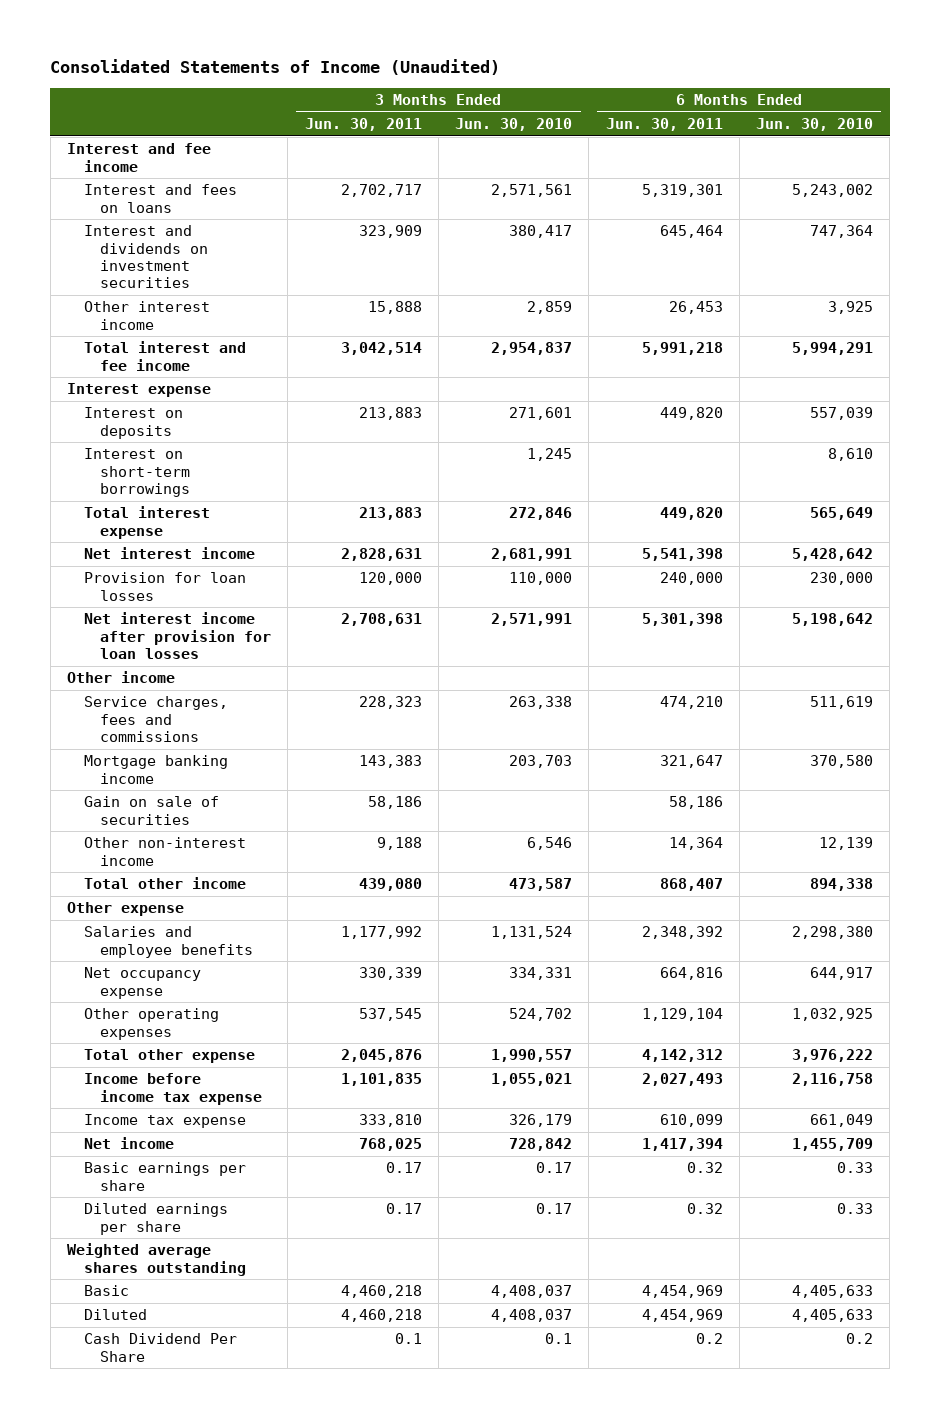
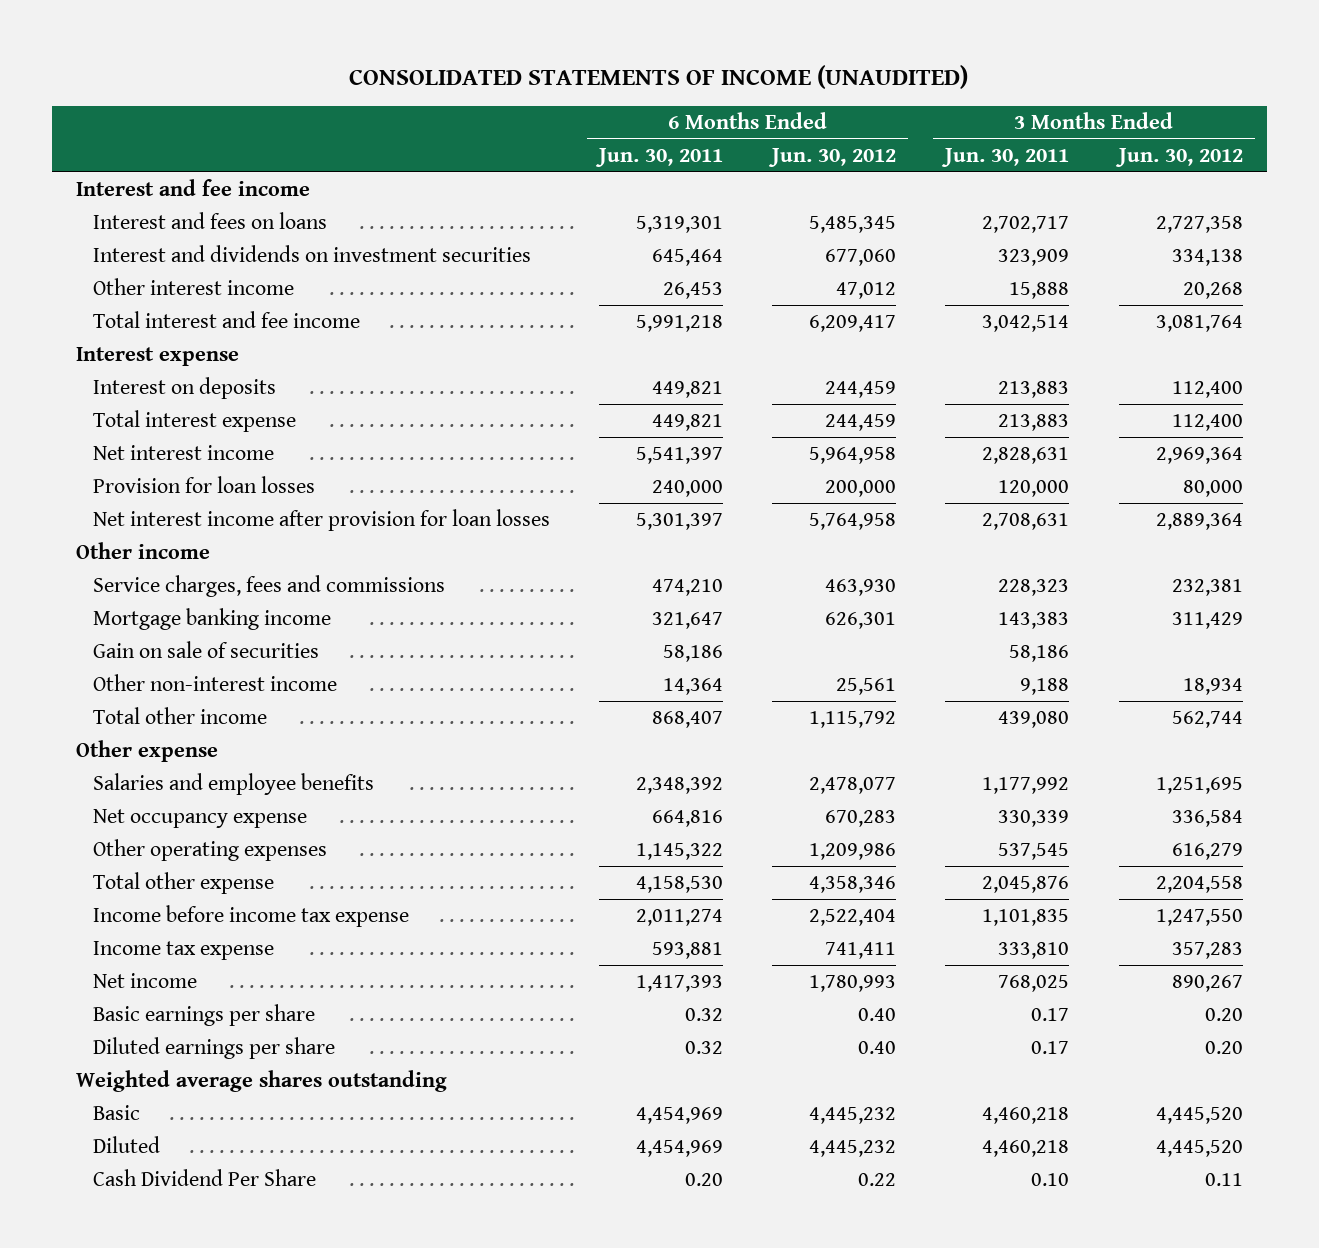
[50,59,501,76] Consolidated Statements of Income (Unaudited) -> [349,64,969,89] CONSOLIDATED STATEMENTS OF INCOME (UNAUDITED)
[455,118,573,132] Jun. 30, 2010 -> none
[756,118,874,132] Jun. 30, 2010 -> none
none -> [768,147,897,167] Jun. 30, 2012
none -> [1114,147,1243,167] Jun. 30, 2012
[83,448,191,497] Interest on short-term borrowings -> none
[659,407,723,421] 449,820 -> [651,381,723,399] 449,821
[659,507,723,521] 449,820 -> [651,414,723,432] 449,821
[641,548,723,562] 5,541,398 -> [635,447,723,465] 5,541,397
[641,613,723,627] 5,301,398 -> [635,513,723,531] 5,301,397
[641,1008,723,1022] 1,129,104 -> [635,843,723,861] 1,145,322
[641,1049,723,1063] 4,142,312 -> [635,876,723,894] 4,158,530
[641,1073,723,1087] 2,027,493 -> [635,909,723,927] 2,011,274
[659,1114,723,1128] 610,099 -> [651,942,723,960] 593,881
[641,1138,723,1152] 1,417,394 -> [635,975,723,993] 1,417,393
[394,1333,422,1345] 0.1 -> [1031,1173,1070,1187] 0.10
[695,1333,723,1345] 0.2 -> [684,1173,723,1187] 0.20

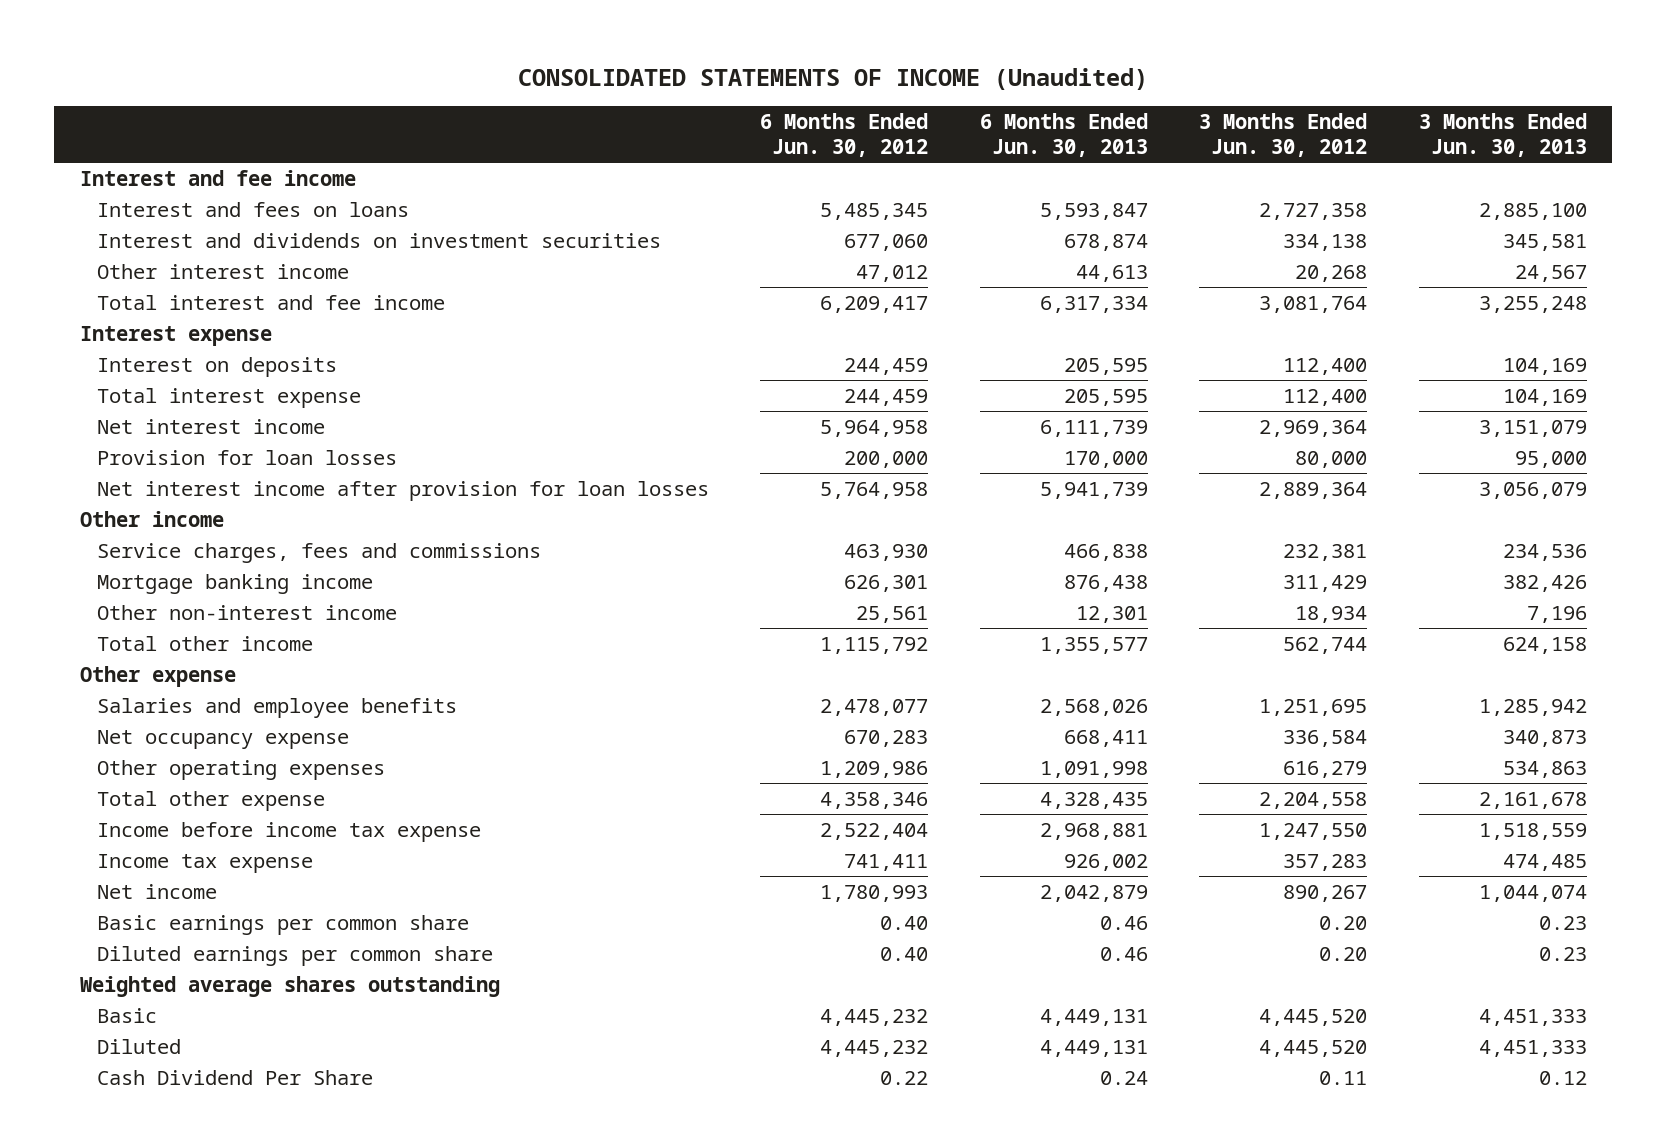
[349,64,969,89] CONSOLIDATED STATEMENTS OF INCOME (UNAUDITED) -> [518,67,1149,90] CONSOLIDATED STATEMENTS OF INCOME (Unaudited)
[594,147,723,167] Jun. 30, 2011 -> none
[941,147,1070,167] Jun. 30, 2011 -> none
none -> [979,112,1148,158] 6 Months Ended Jun. 30, 2013
none -> [1418,112,1587,158] 3 Months Ended Jun. 30, 2013
[92,641,319,659] Gain on sale of securities -> none
[92,1004,315,1027] Basic earnings per share -> [96,914,469,935] Basic earnings per common share
[92,1037,335,1060] Diluted earnings per share -> [96,945,493,966] Diluted earnings per common share

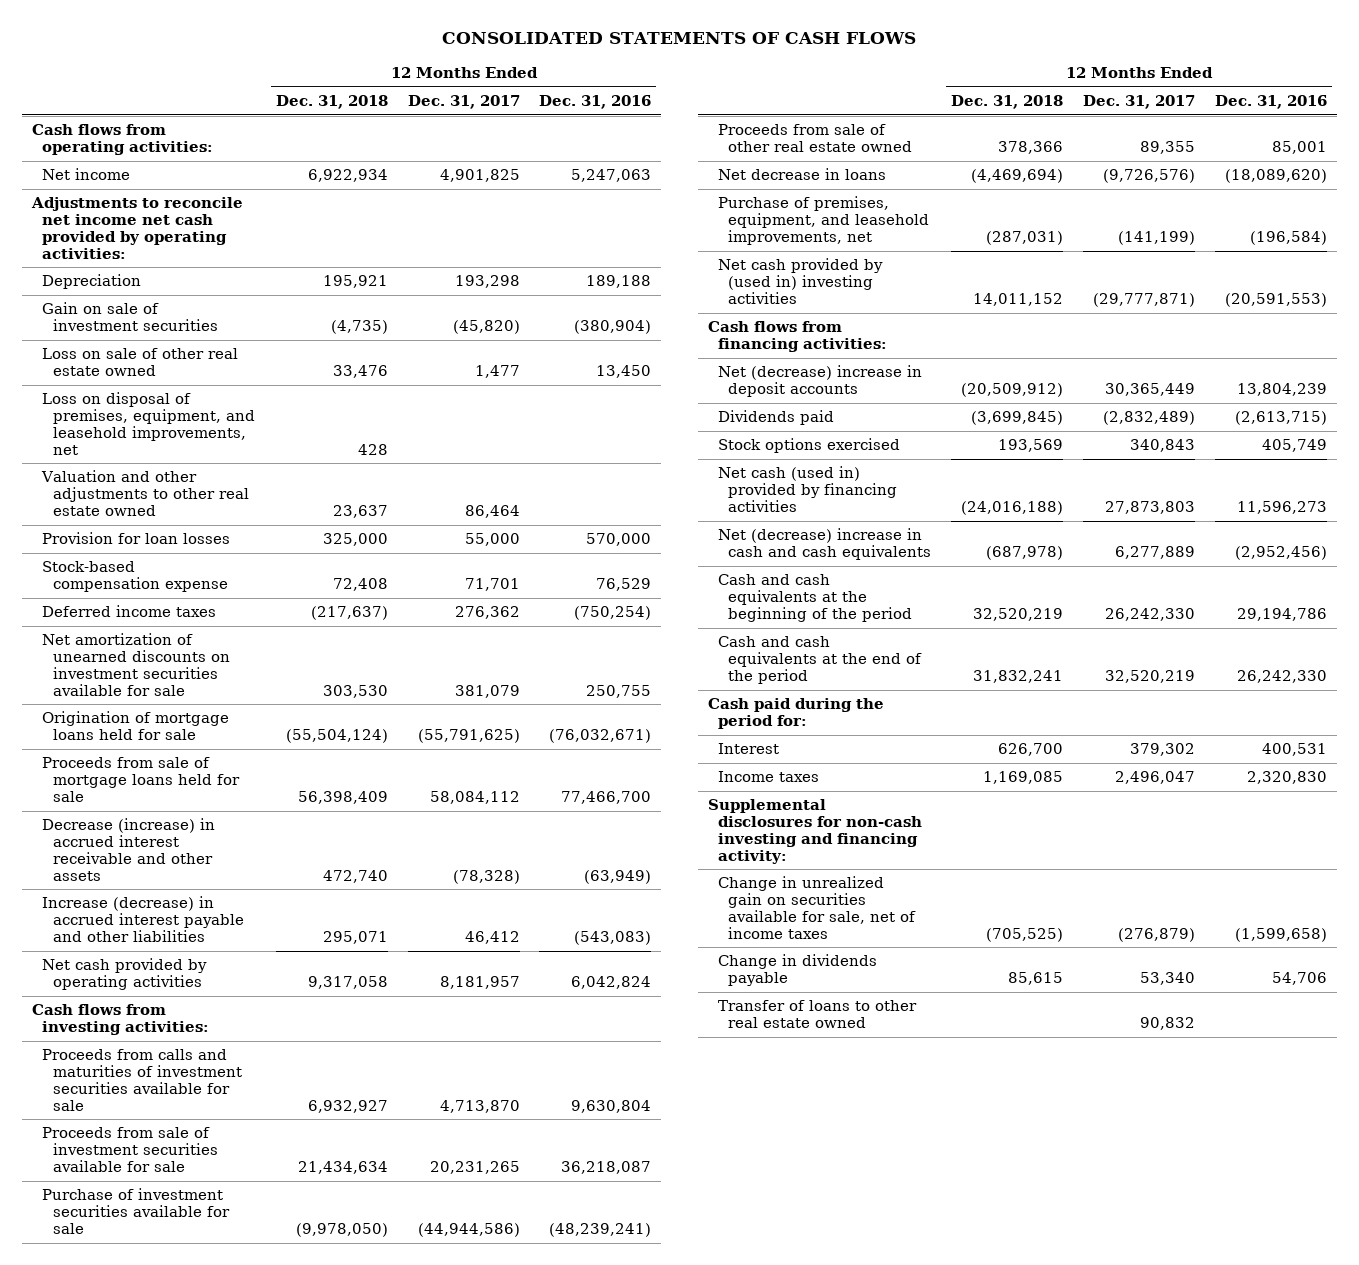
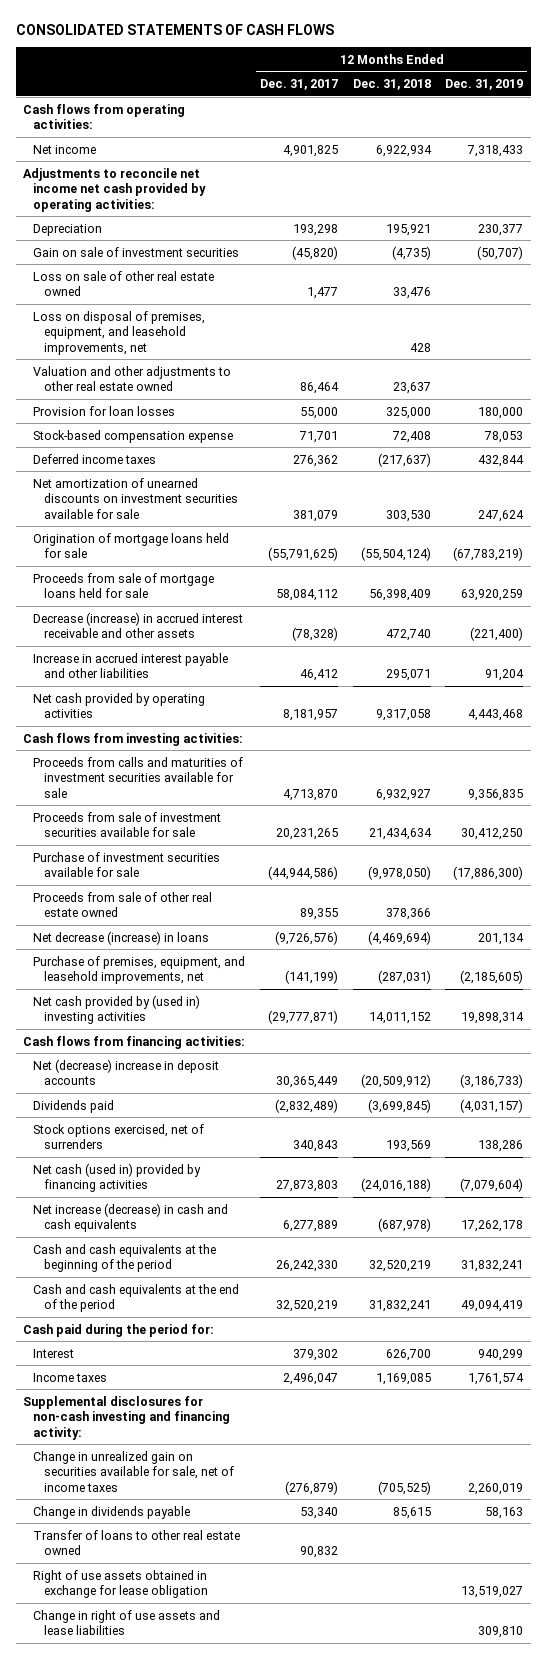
[539,95,652,110] Dec. 31, 2016 -> none
none -> [445,79,524,91] Dec. 31, 2019
[42,896,244,942] Increase (decrease) in accrued interest payable and other liabilities -> [33,652,229,679] Increase in accrued interest payable and other liabilities
[717,168,886,181] Net decrease in loans -> [33,930,210,945] Net decrease (increase) in loans
[717,438,900,454] Stock options exercised -> [33,1123,205,1150] Stock options exercised, net of surrenders
[717,528,932,561] Net (decrease) increase in cash and cash equivalents -> [33,1202,229,1233] Net increase (decrease) in cash and cash equivalents
none -> [33,1569,208,1599] Right of use assets obtained in exchange for lease obligation
none -> [33,1609,221,1636] Change in right of use assets and lease liabilities

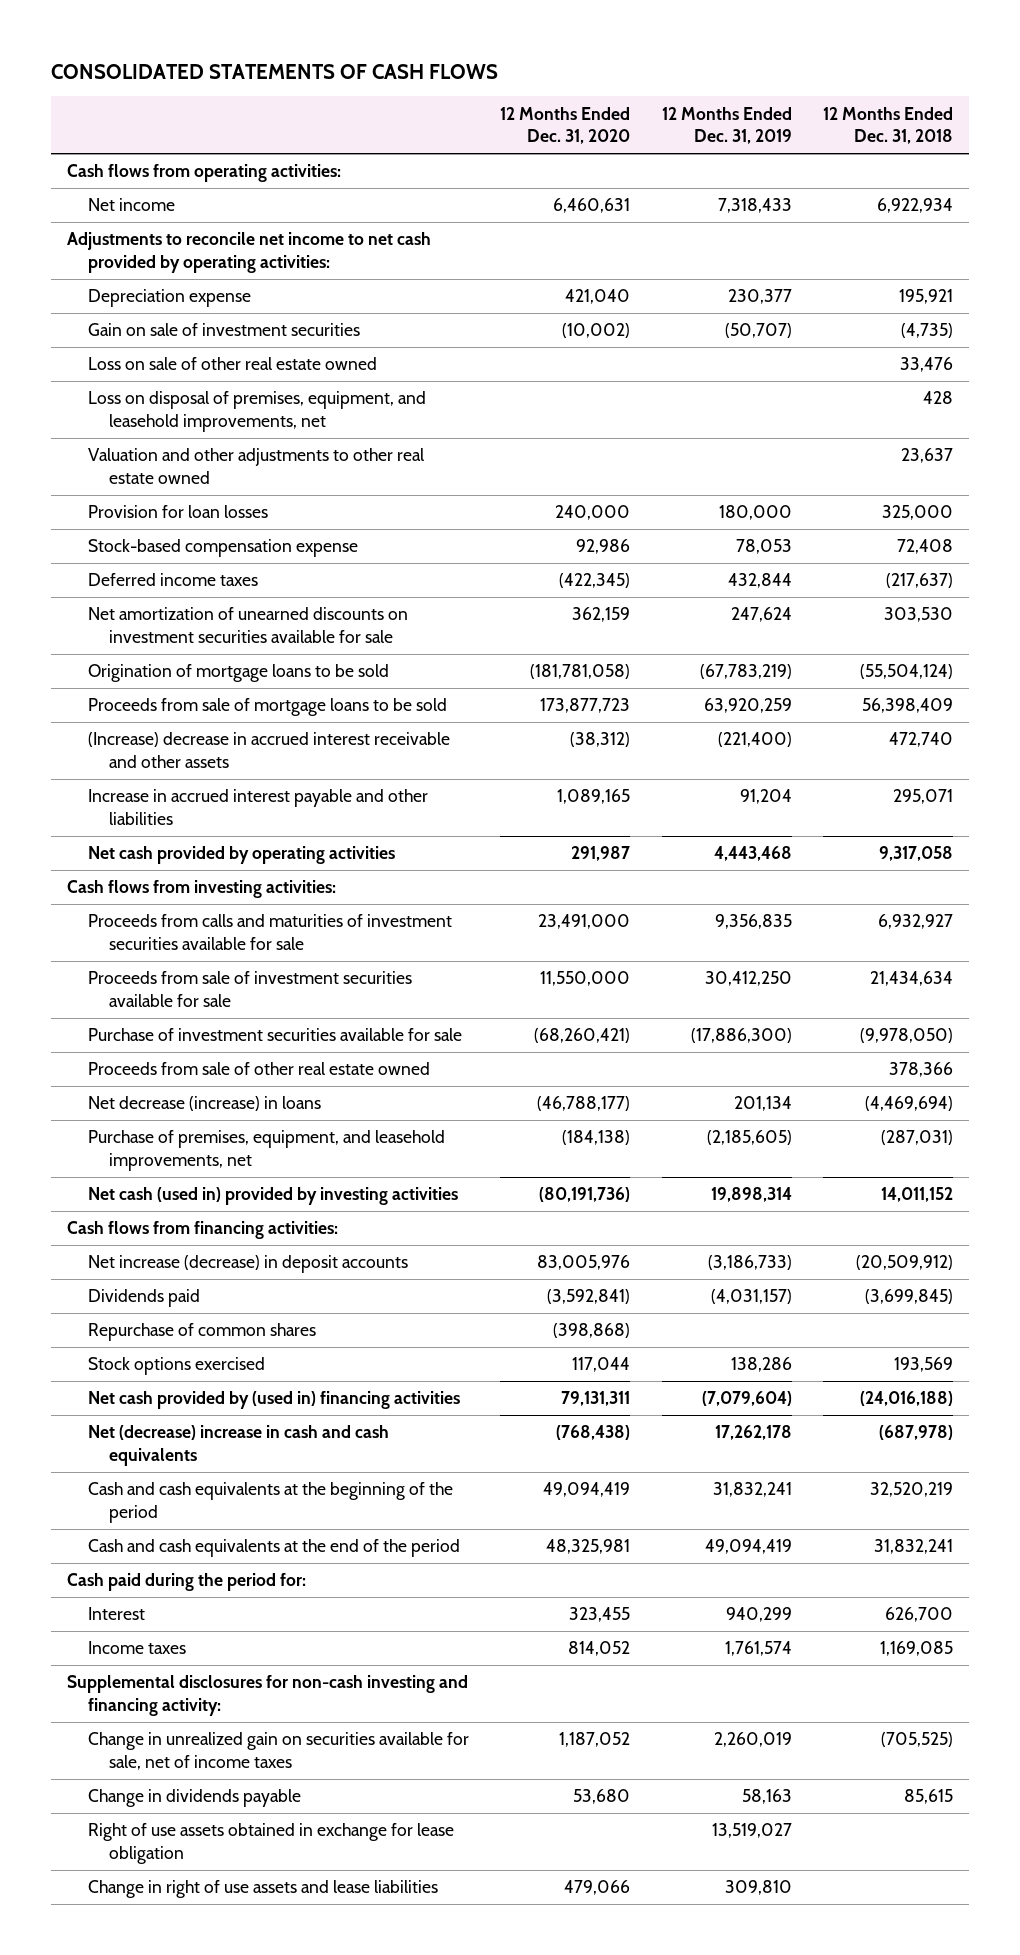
[259,79,338,91] Dec. 31, 2017 -> none
none -> [500,106,631,145] 12 Months Ended Dec. 31, 2020
[22,167,207,212] Adjustments to reconcile net income net cash provided by operating activities: -> [66,232,431,273] Adjustments to reconcile net income to net cash provided by operating activities:
[33,223,103,236] Depreciation -> [87,289,251,308] Depreciation expense
[33,532,230,559] Origination of mortgage loans held for sale -> [87,664,389,683] Origination of mortgage loans to be sold
[33,572,215,599] Proceeds from sale of mortgage loans held for sale -> [87,698,447,717] Proceeds from sale of mortgage loans to be sold
[33,611,244,639] Decrease (increase) in accrued interest receivable and other assets -> [87,732,450,768] (Increase) decrease in accrued interest receivable and other assets
[33,994,201,1025] Net cash provided by (used in) investing activities -> [87,1187,458,1206] Net cash (used in) provided by investing activities
[33,1058,220,1086] Net (decrease) increase in deposit accounts -> [87,1255,408,1274] Net increase (decrease) in deposit accounts
none -> [87,1323,316,1342] Repurchase of common shares
[33,1123,205,1150] Stock options exercised, net of surrenders -> [87,1357,265,1376] Stock options exercised
[33,1162,202,1193] Net cash (used in) provided by financing activities -> [87,1391,460,1410] Net cash provided by (used in) financing activities
[33,1202,229,1233] Net increase (decrease) in cash and cash equivalents -> [87,1425,389,1466] Net (decrease) increase in cash and cash equivalents
[33,1529,241,1556] Transfer of loans to other real estate owned -> none

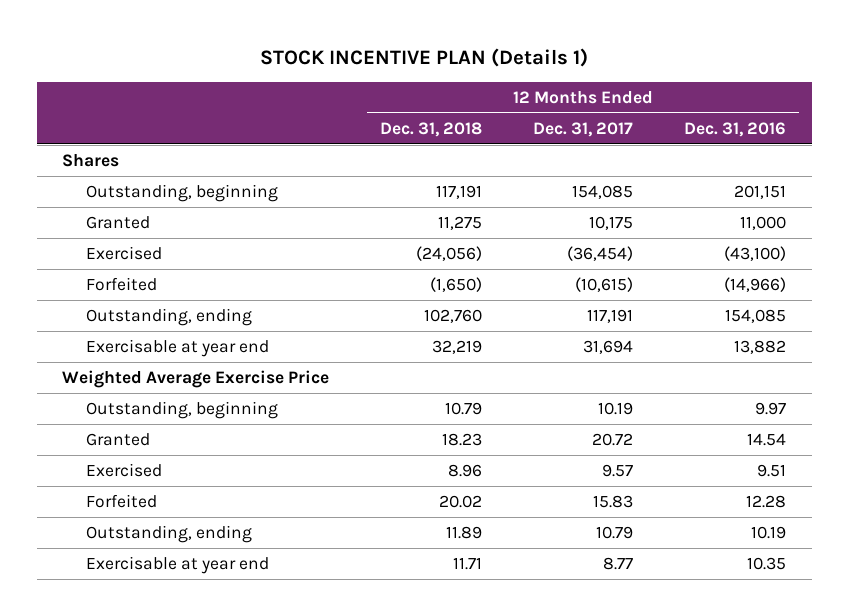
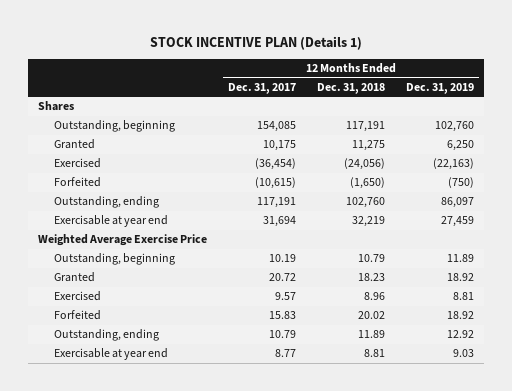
[684,121,787,137] Dec. 31, 2016 -> none
none -> [405,82,474,94] Dec. 31, 2019
[453,557,483,571] 11.71 -> [363,349,385,358] 8.81

